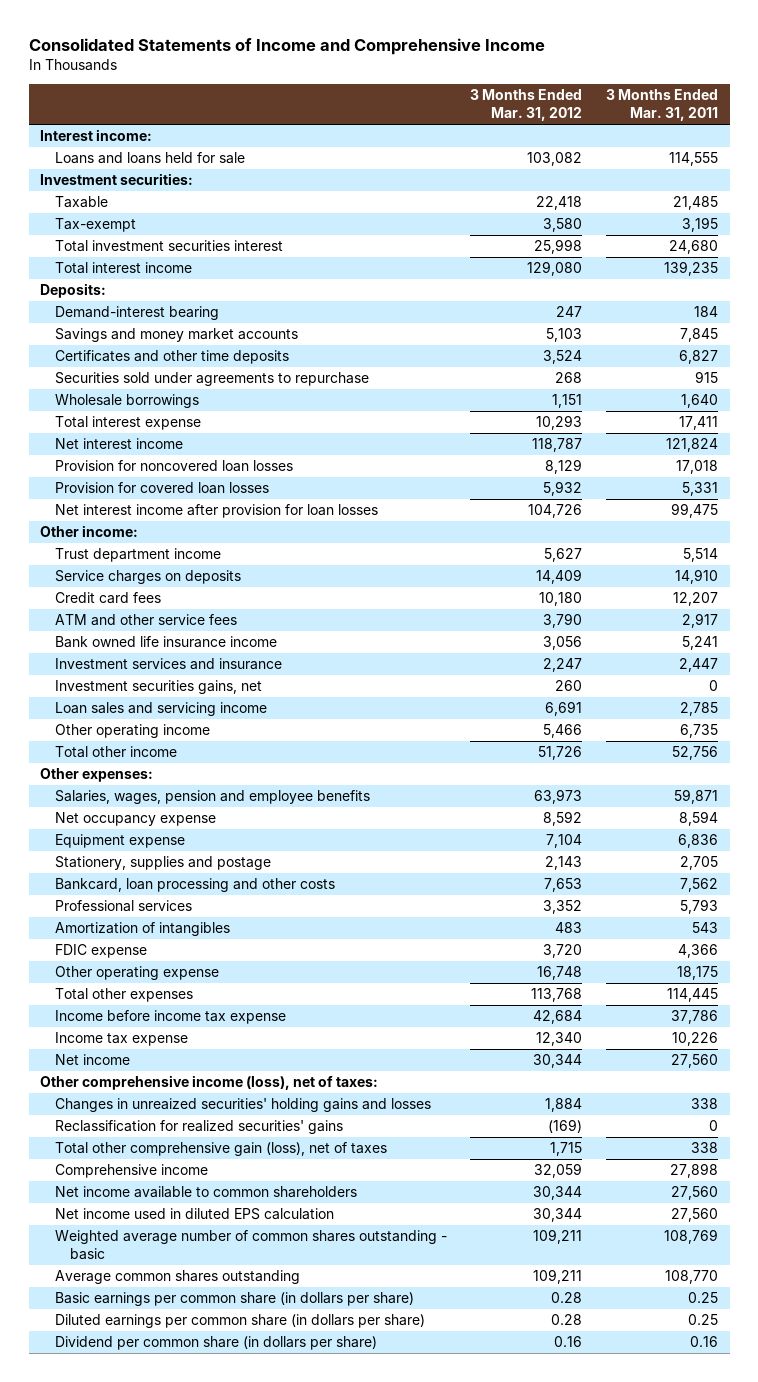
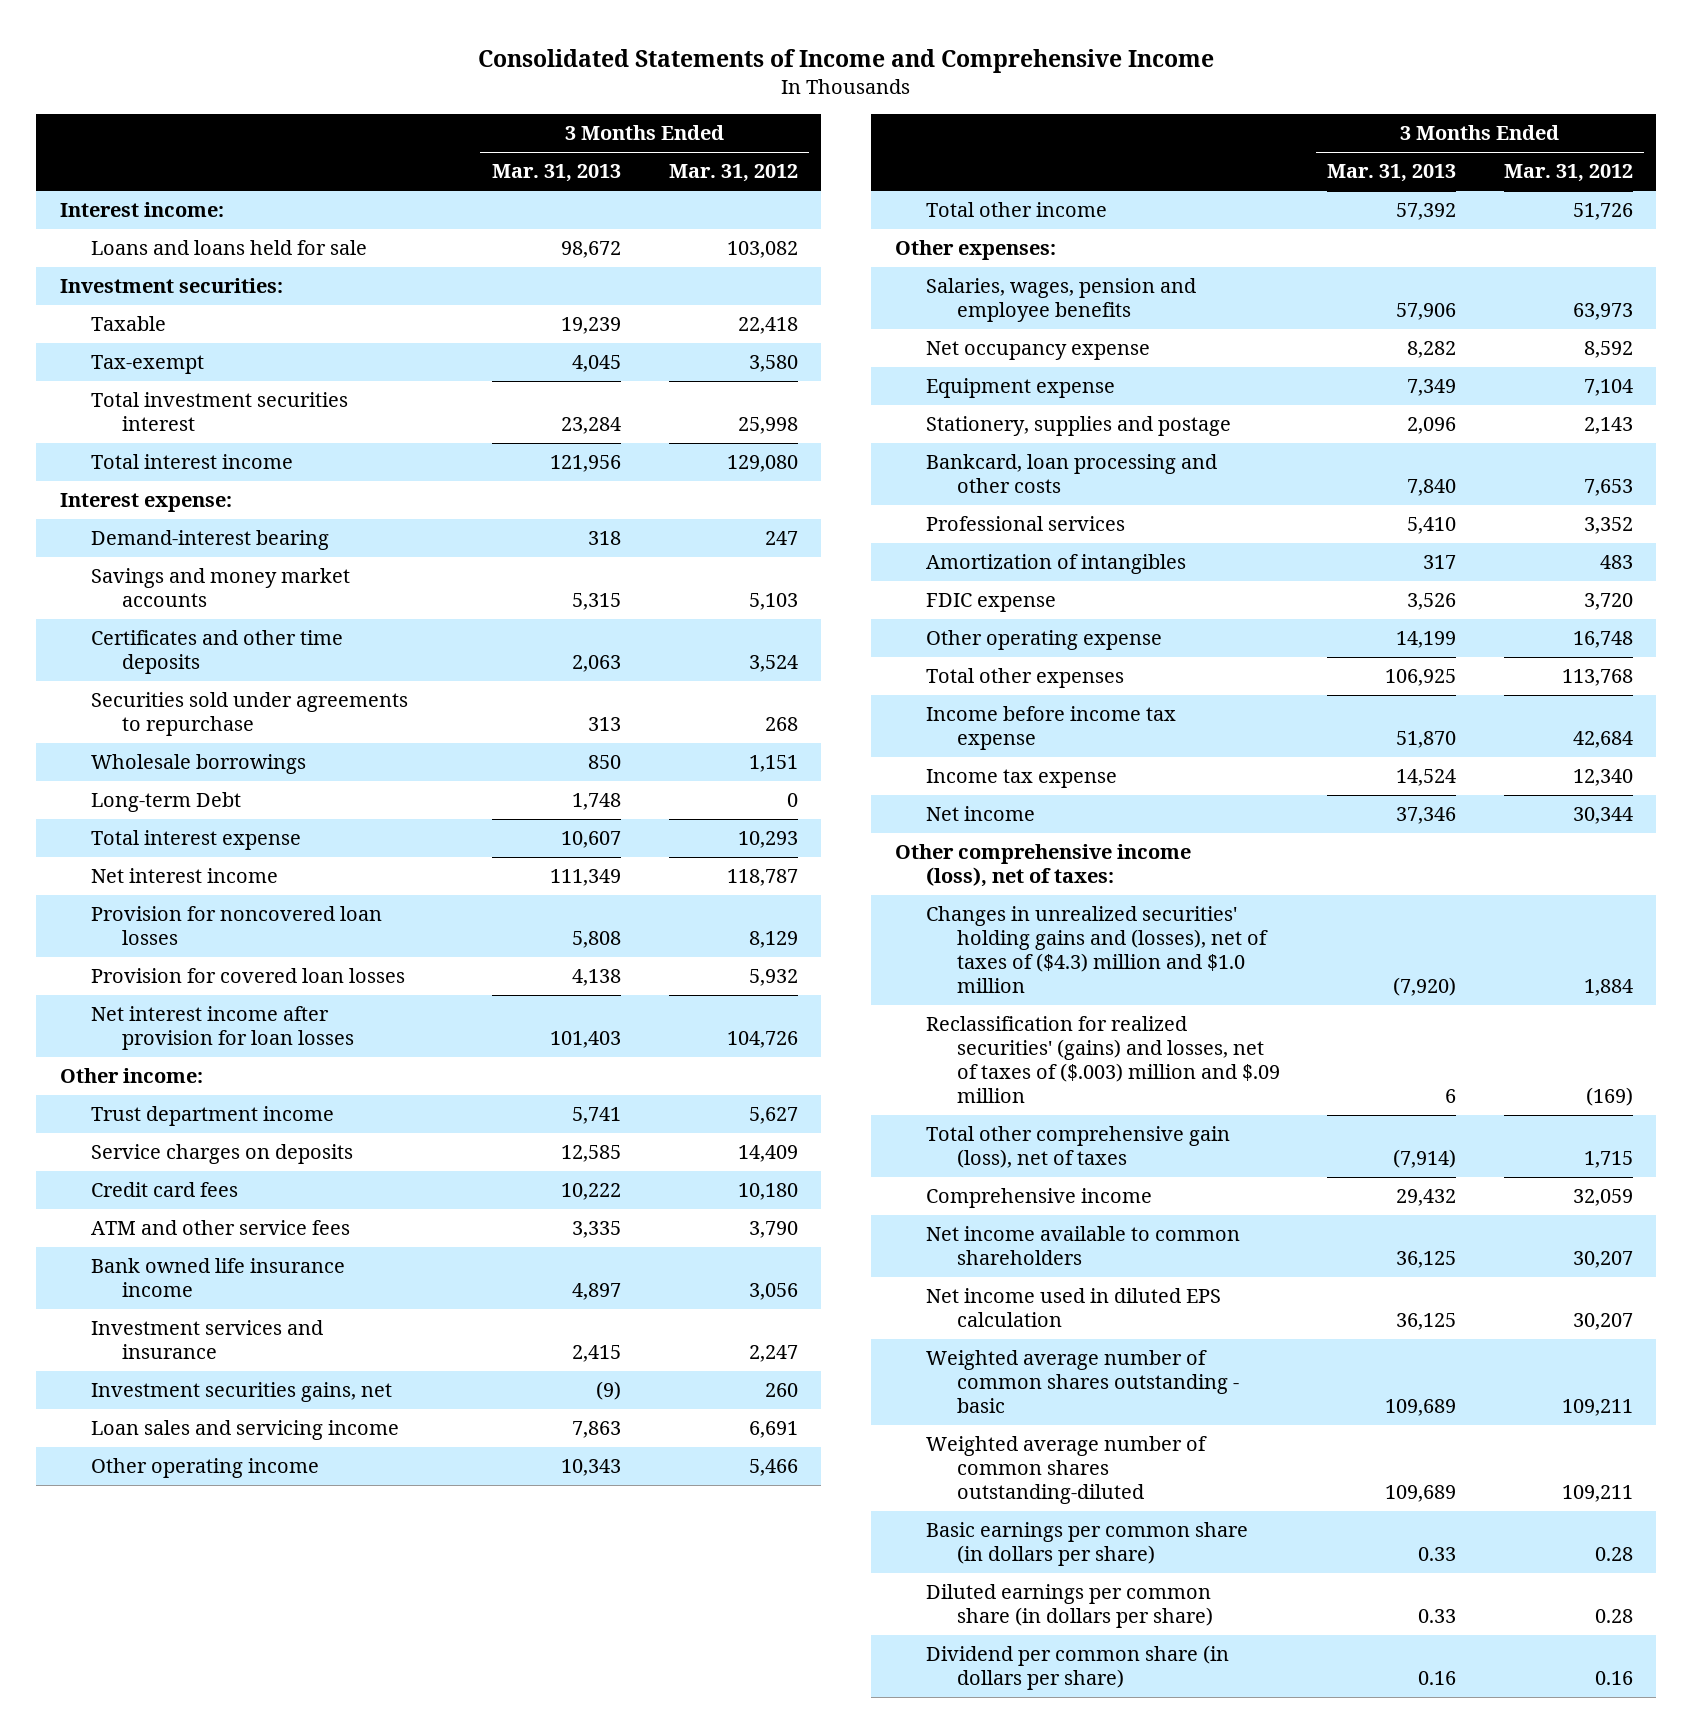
[605,89,718,122] 3 Months Ended Mar. 31, 2011 -> none
none -> [492,164,622,183] Mar. 31, 2013
[40,283,107,299] Deposits: -> none
none -> [59,493,232,513] Interest expense:
none -> [90,792,241,813] Long-term Debt
[54,1098,431,1113] Changes in unreaized securities' holding gains and losses -> [925,906,1269,993] Changes in unrealized securities' holding gains and (losses), net of taxes of ($4.3) million and $1.0 million
[54,1120,343,1135] Reclassification for realized securities' gains -> [925,1016,1281,1103] Reclassification for realized securities' (gains) and losses, net of taxes of ($.003) million and $.09 million
[533,1186,583,1201] 30,344 -> [1572,1251,1633,1269] 30,207
[533,1208,583,1223] 30,344 -> [1572,1313,1633,1331] 30,207
[54,1270,300,1285] Average common shares outstanding -> [925,1436,1207,1505] Weighted average number of common shares outstanding-diluted

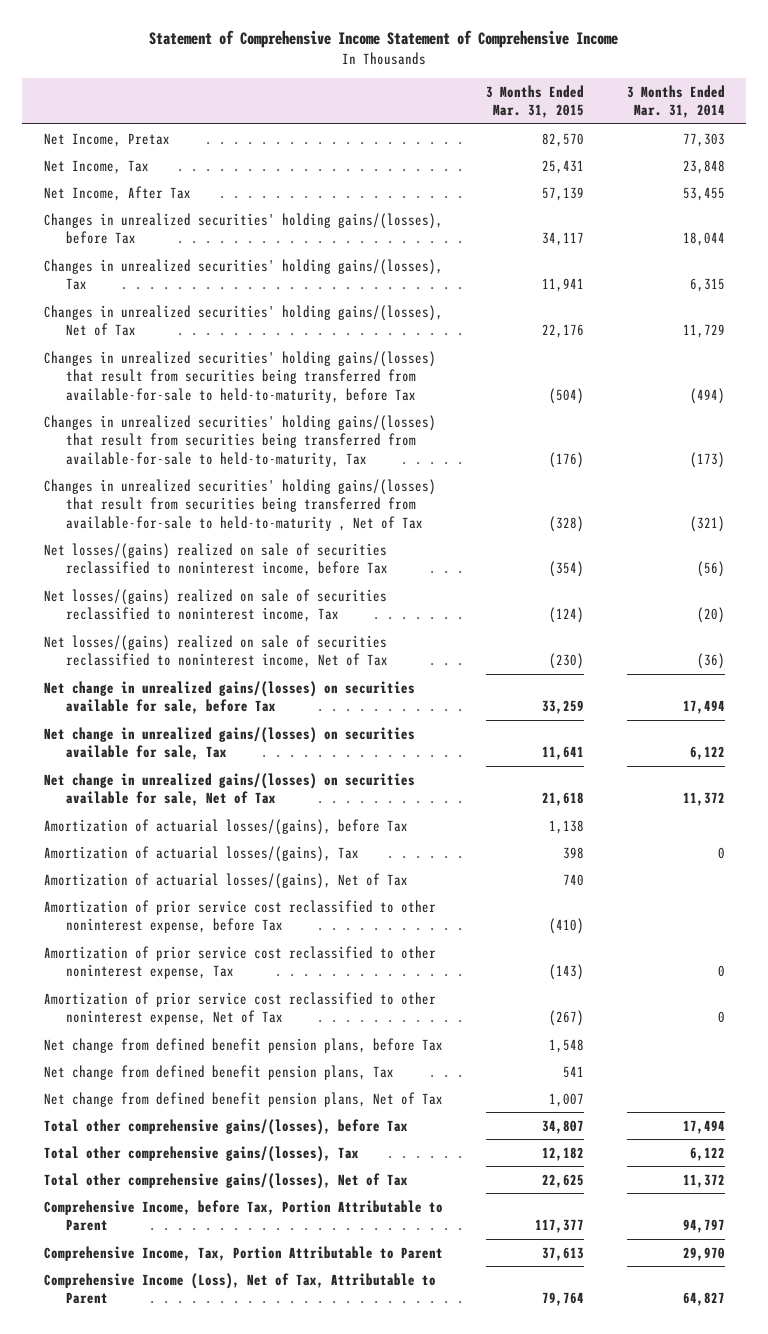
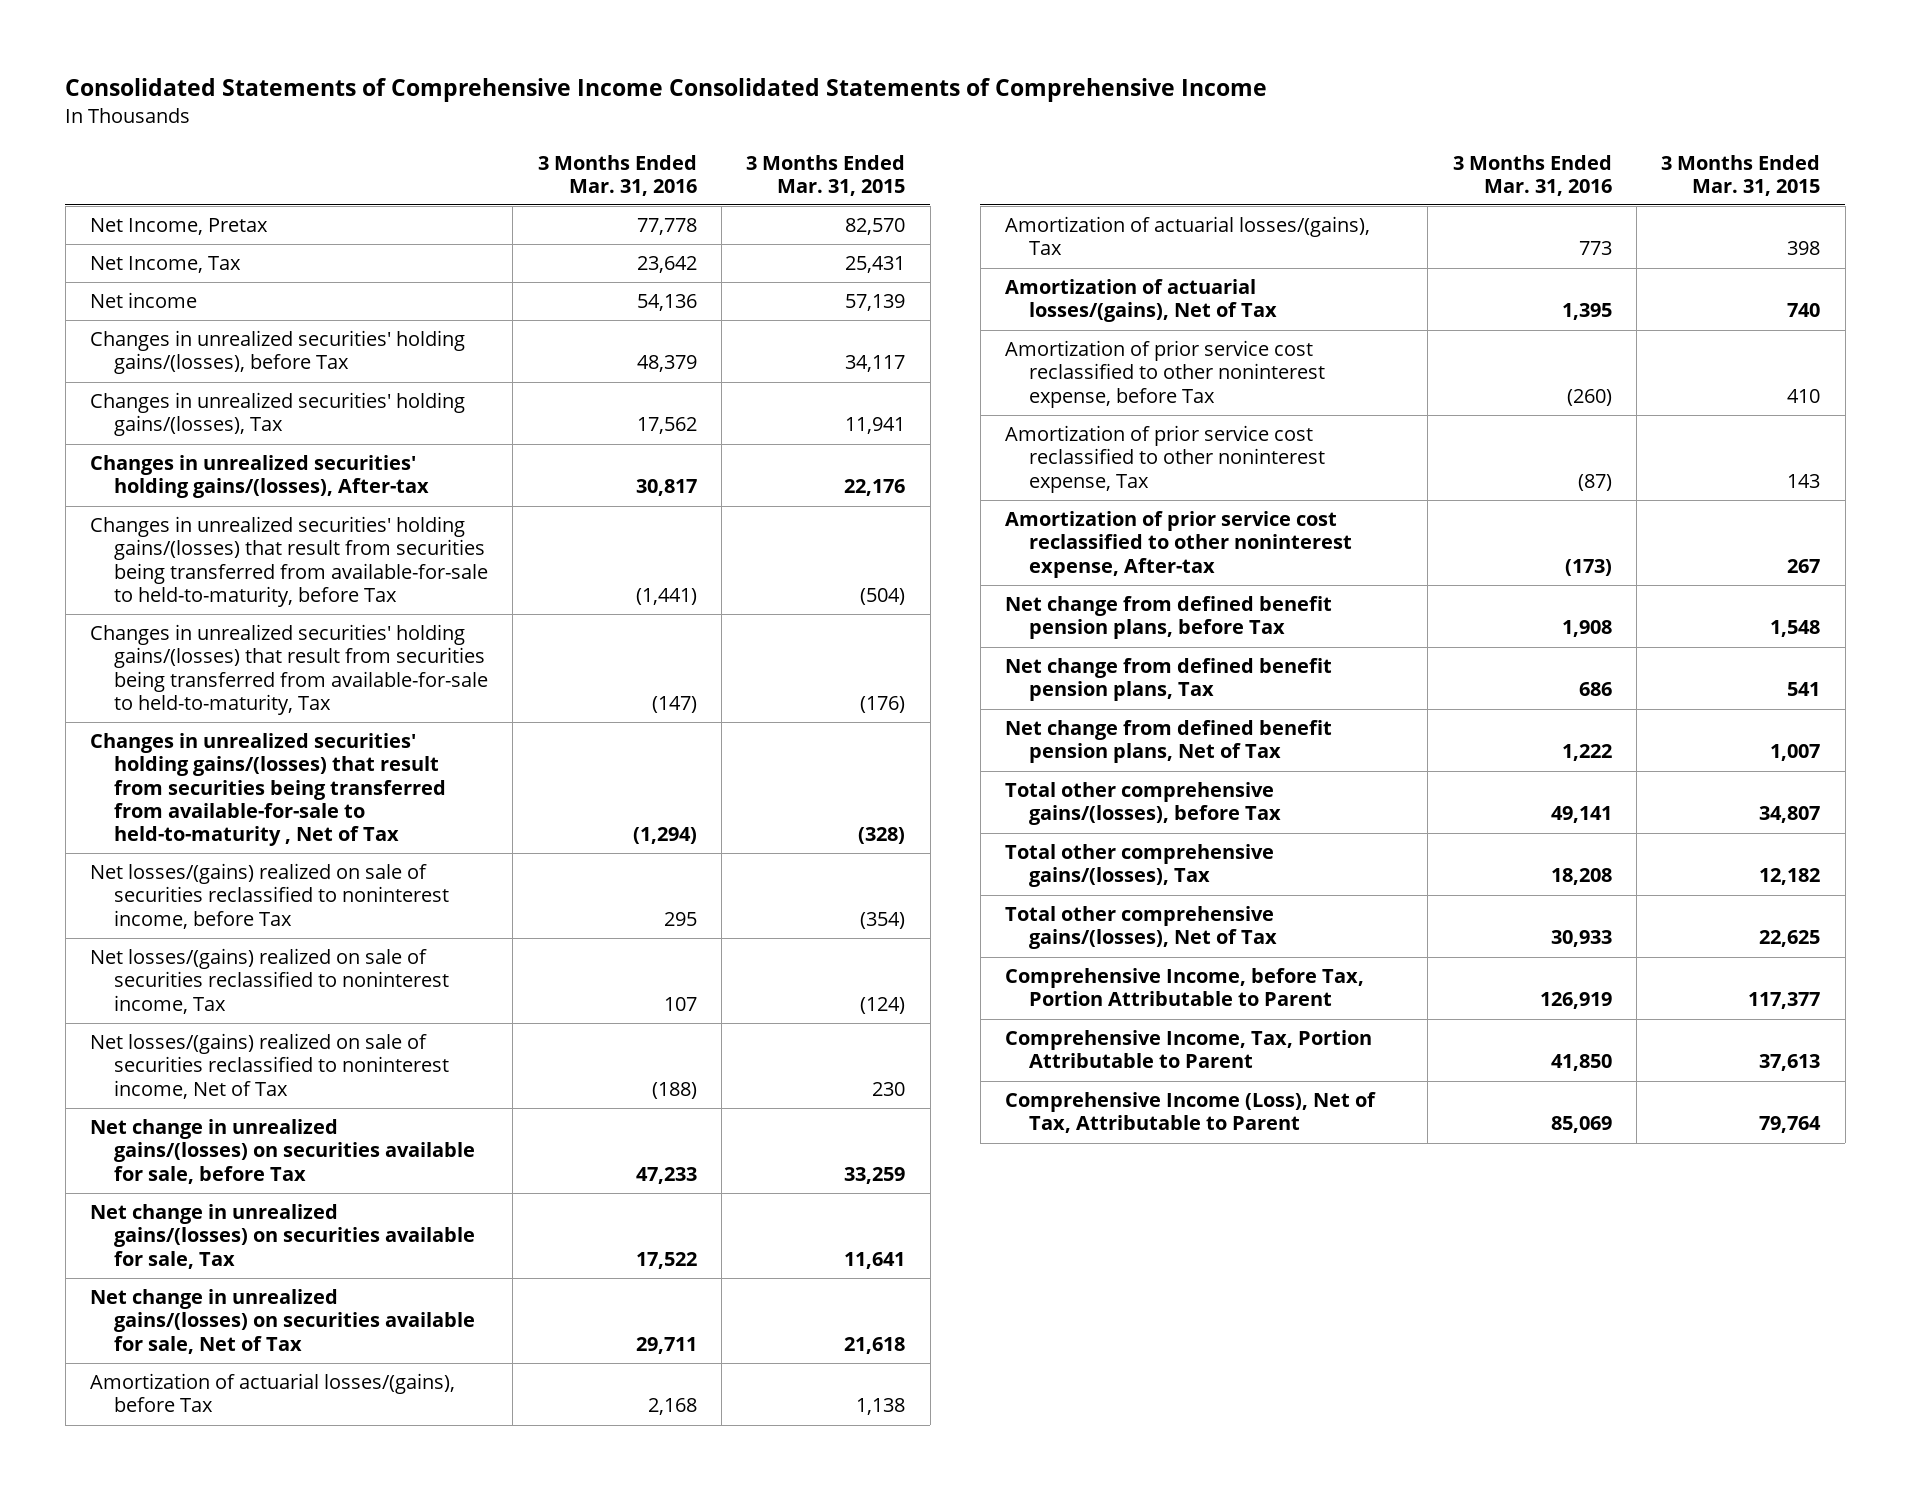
[149,30,619,49] Statement of Comprehensive Income Statement of Comprehensive Income -> [65,78,1268,103] Consolidated Statements of Comprehensive Income Consolidated Statements of Comprehensive Income
[626,84,725,119] 3 Months Ended Mar. 31, 2014 -> none
none -> [537,154,697,196] 3 Months Ended Mar. 31, 2016
[43,185,191,201] Net Income, After Tax -> [90,292,198,309] Net income
[43,304,443,337] Changes in unrealized securities' holding gains/(losses), Net of Tax -> [90,455,430,499] Changes in unrealized securities' holding gains/(losses), After-tax
[548,653,584,670] (230) -> [872,1081,906,1096] 230
[548,918,584,935] (410) -> [1787,388,1821,403] 410
[548,964,584,981] (143) -> [1787,473,1821,488] 143
[43,991,436,1026] Amortization of prior service cost reclassified to other noninterest expense, Net of Tax -> [1005,511,1352,578] Amortization of prior service cost reclassified to other noninterest expense, After-tax
[548,1010,584,1027] (267) -> [1787,558,1821,573] 267

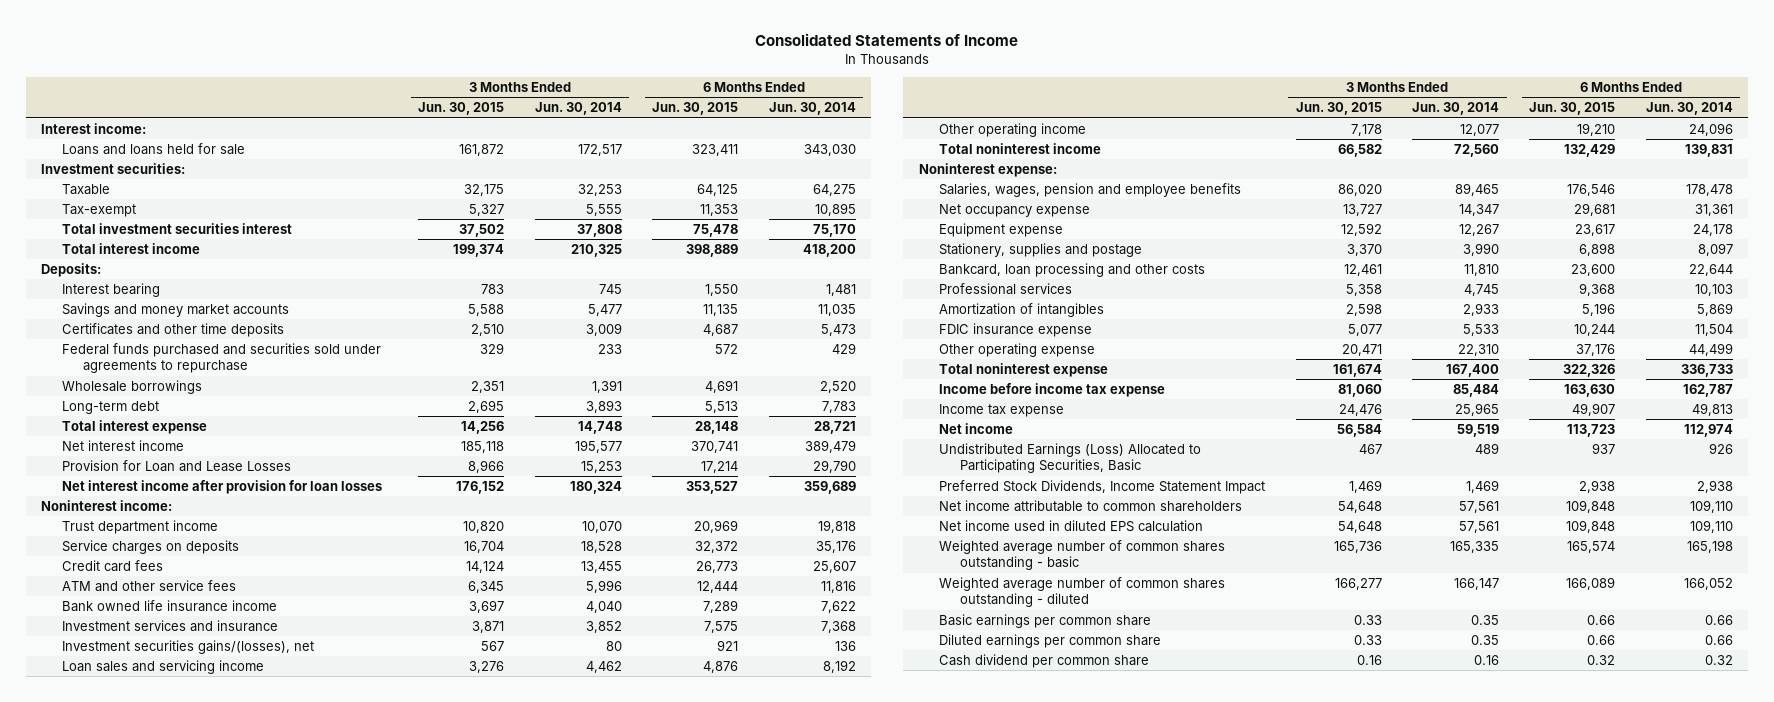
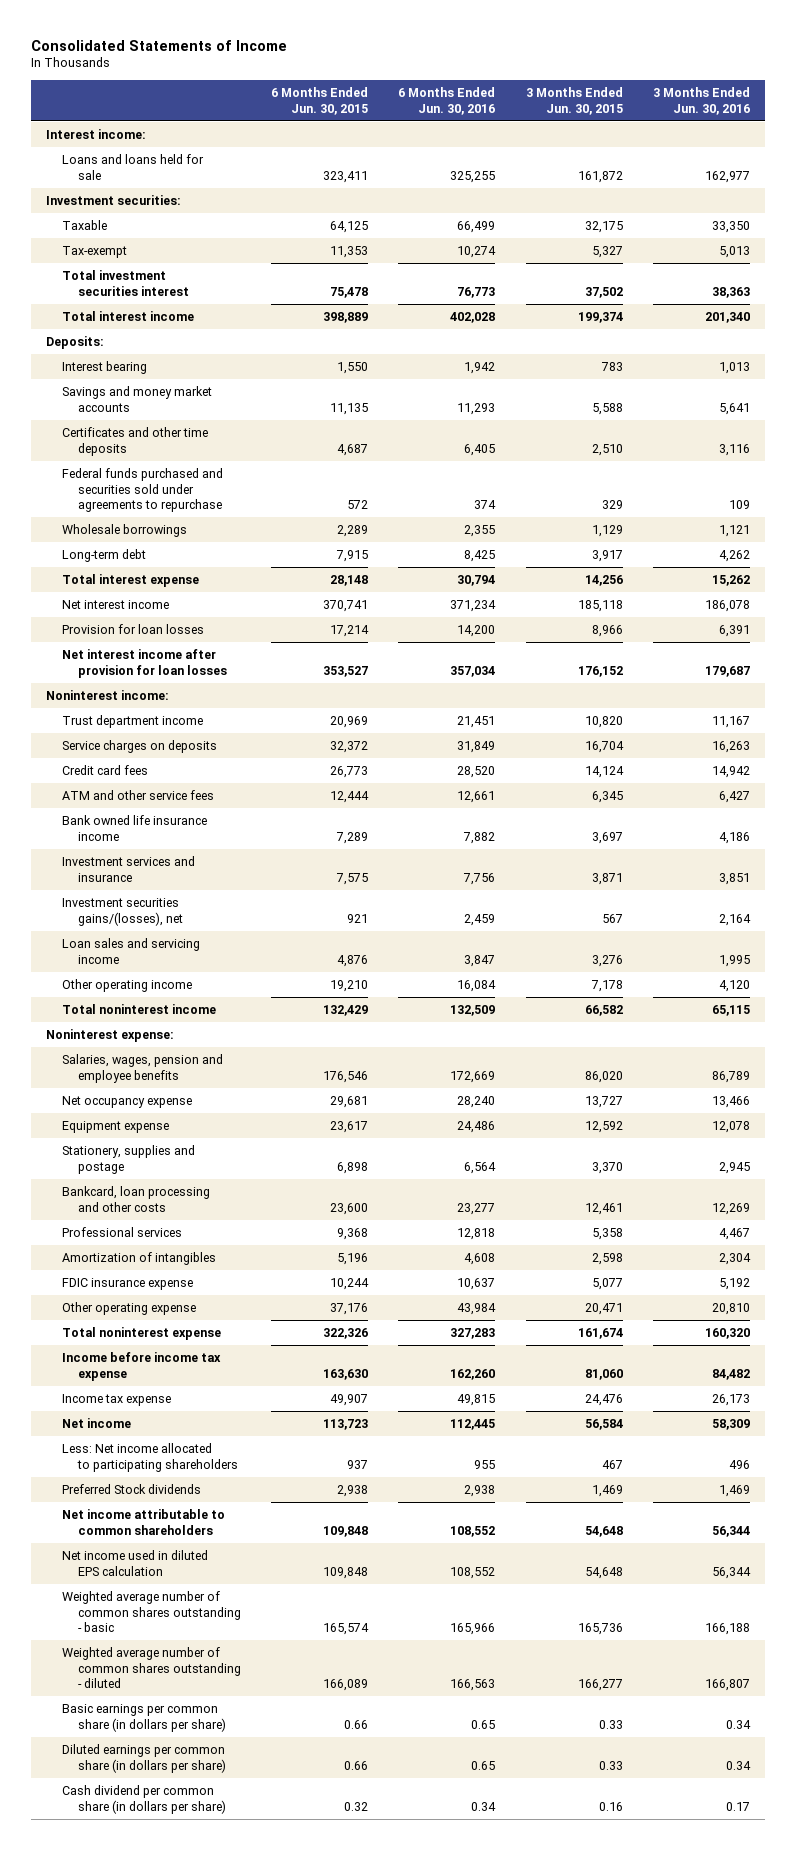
[534,102,622,116] Jun. 30, 2014 -> none
[768,102,856,116] Jun. 30, 2014 -> none
none -> [398,87,496,115] 6 Months Ended Jun. 30, 2016
none -> [652,87,750,115] 3 Months Ended Jun. 30, 2016
[471,380,505,393] 2,351 -> [591,525,623,538] 1,129
[705,379,739,393] 4,691 -> [337,525,369,538] 2,289
[468,399,505,413] 2,695 -> [591,550,623,563] 3,917
[705,400,739,413] 5,513 -> [336,550,369,563] 7,915
[61,459,291,472] Provision for Loan and Lease Losses -> [62,624,205,635] Provision for loan losses
[939,442,1202,474] Undistributed Earnings (Loss) Allocated to Participating Securities, Basic -> [62,1443,239,1472] Less: Net income allocated to participating shareholders
[939,479,1266,494] Preferred Stock Dividends, Income Statement Impact -> [62,1484,202,1495] Preferred Stock dividends
[939,613,1152,628] Basic earnings per common share -> [62,1704,227,1732] Basic earnings per common share (in dollars per share)
[939,633,1162,648] Diluted earnings per common share -> [62,1744,227,1773] Diluted earnings per common share (in dollars per share)
[939,653,1150,668] Cash dividend per common share -> [62,1785,227,1814] Cash dividend per common share (in dollars per share)

